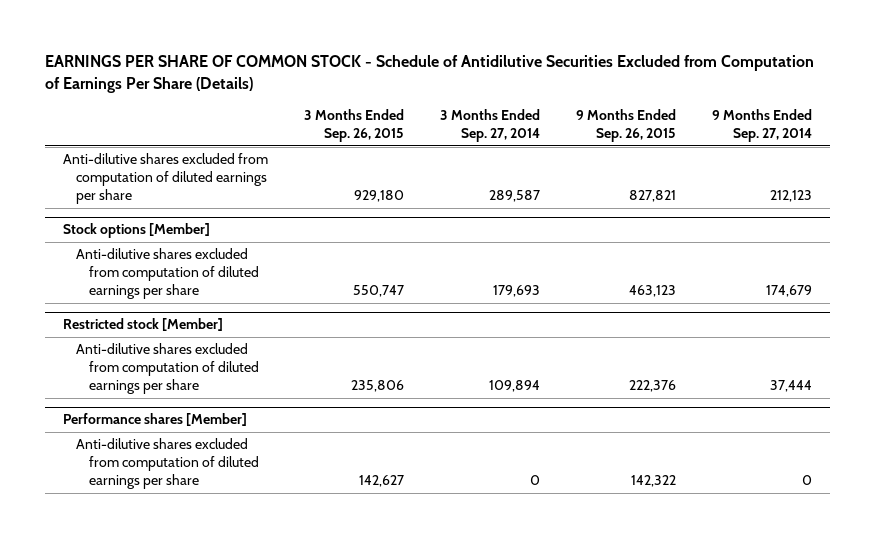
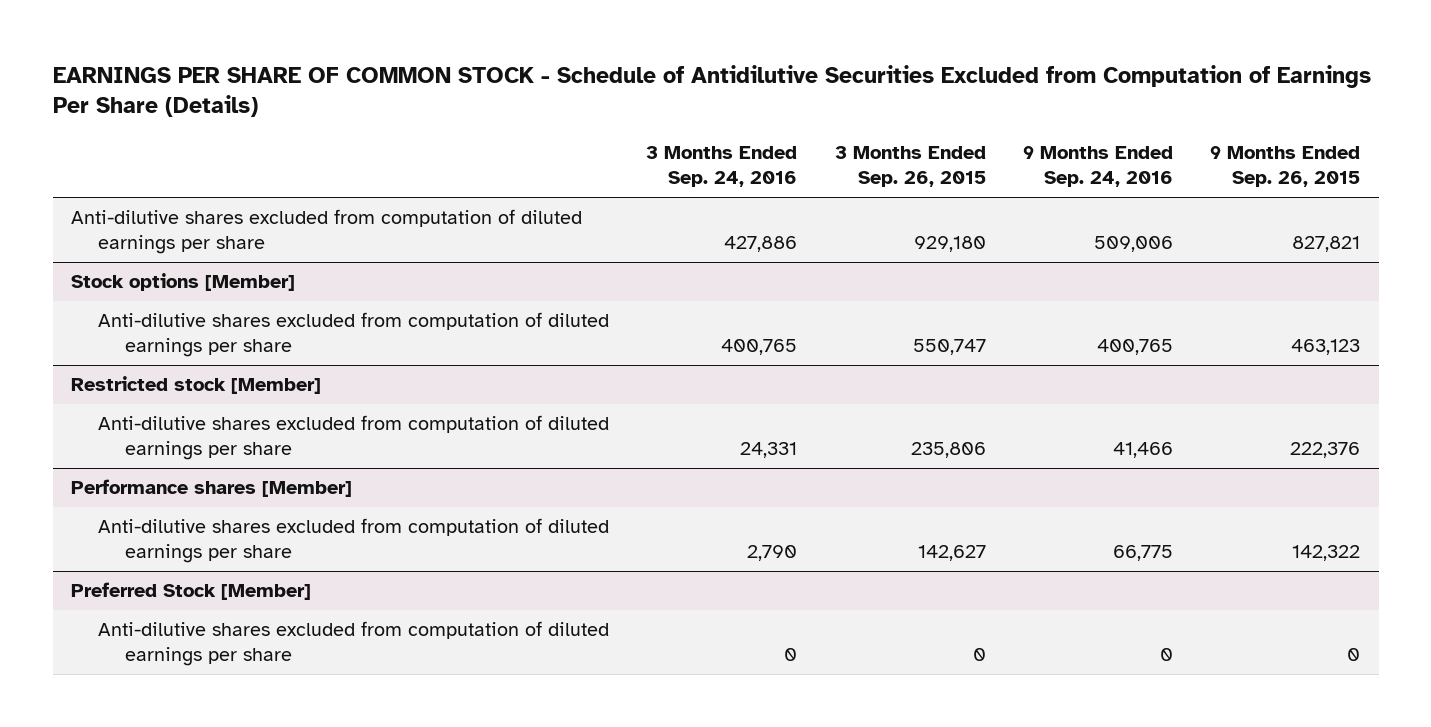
[440,109,541,143] 3 Months Ended Sep. 27, 2014 -> none
[712,109,813,143] 9 Months Ended Sep. 27, 2014 -> none
none -> [646,145,798,188] 3 Months Ended Sep. 24, 2016
none -> [1022,145,1173,188] 9 Months Ended Sep. 24, 2016
none -> [71,582,312,601] Preferred Stock [Member]
none -> [98,621,610,667] Anti-dilutive shares excluded from computation of diluted earnings per share

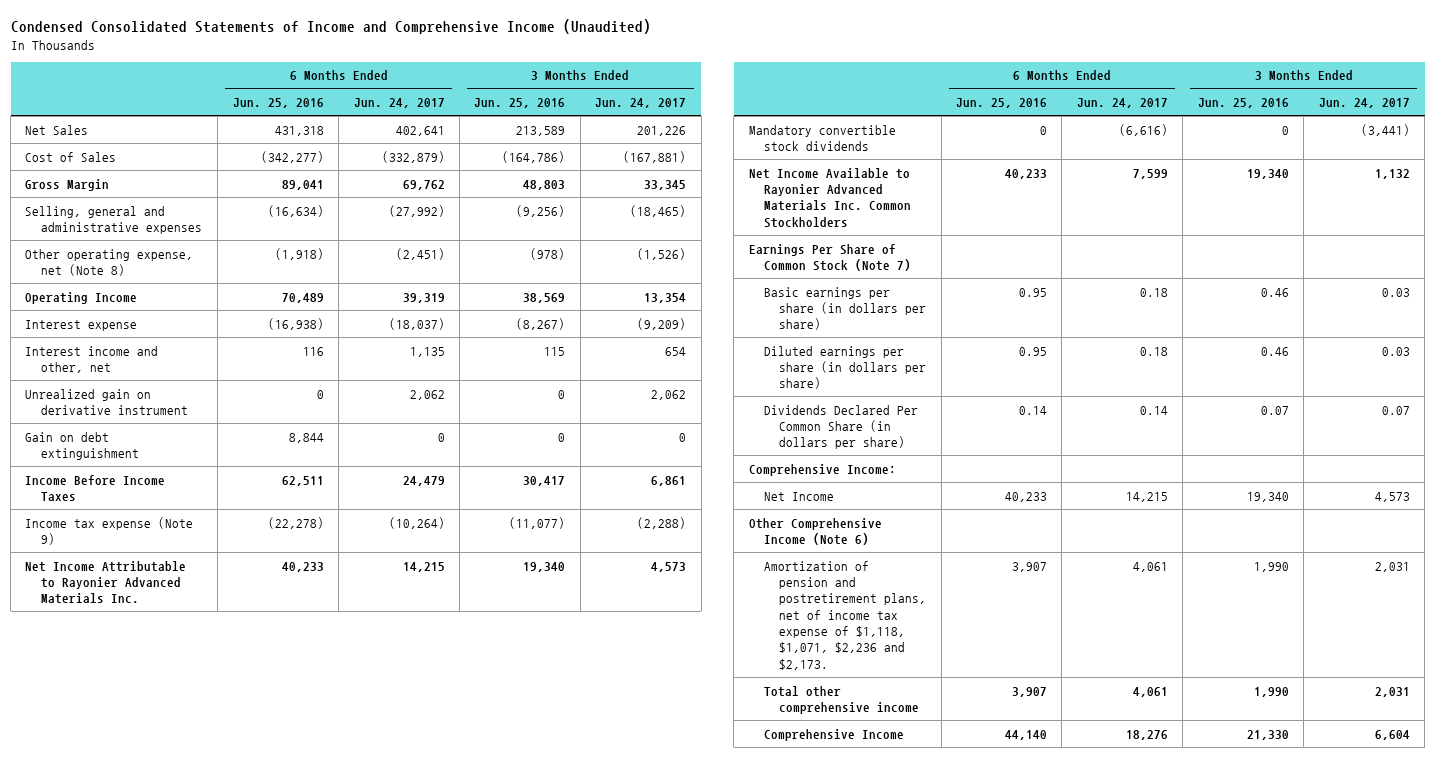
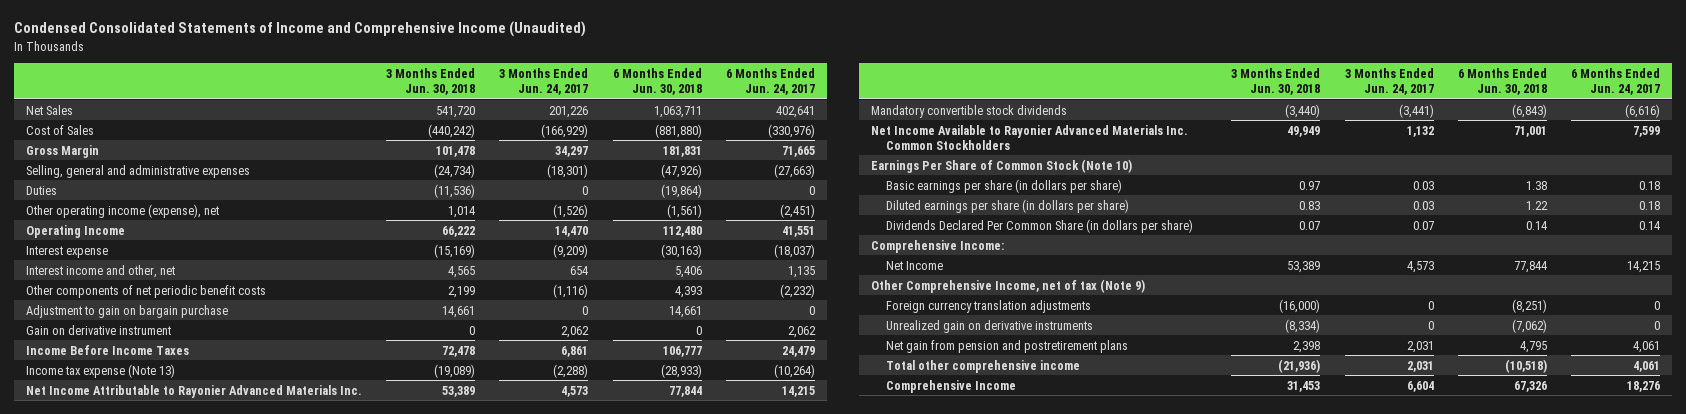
[232,97,324,108] Jun. 25, 2016 -> none
[474,97,566,108] Jun. 25, 2016 -> none
none -> [386,68,476,95] 3 Months Ended Jun. 30, 2018
none -> [612,68,702,95] 6 Months Ended Jun. 30, 2018
[381,150,445,163] (332,879) -> [767,123,815,138] (330,976)
[623,150,687,163] (167,881) -> [541,123,589,138] (166,929)
[402,179,445,190] 69,762 -> [781,145,815,157] 71,665
[644,179,687,190] 33,345 -> [555,145,589,157] 34,297
[388,204,445,217] (27,992) -> [773,163,815,178] (27,663)
[630,204,687,217] (18,465) -> [547,163,589,178] (18,301)
none -> [25,185,57,195] Duties
[25,248,194,276] Other operating expense, net (Note 8) -> [25,203,219,218] Other operating income (expense), net
[402,292,445,303] 39,319 -> [781,225,815,237] 41,551
[644,292,687,303] 13,354 -> [555,225,589,237] 14,470
[25,431,139,460] Gain on debt extinguishment -> none
none -> [25,284,266,298] Other components of net periodic benefit costs
none -> [25,304,228,318] Adjustment to gain on bargain purchase
[25,388,188,415] Unrealized gain on derivative instrument -> [25,324,171,335] Gain on derivative instrument
[25,516,194,545] Income tax expense (Note 9) -> [25,363,175,378] Income tax expense (Note 13)
[748,243,911,271] Earnings Per Share of Common Stock (Note 7) -> [871,158,1133,173] Earnings Per Share of Common Stock (Note 10)
[748,517,882,545] Other Comprehensive Income (Note 6) -> [871,278,1146,293] Other Comprehensive Income, net of tax (Note 9)
none -> [886,299,1092,313] Foreign currency translation adjustments
none -> [886,319,1094,333] Unrealized gain on derivative instruments
[763,560,927,670] Amortization of pension and postretirement plans, net of income tax expense of $1,118, $1,071, $2,236 and $2,173. -> [886,339,1129,353] Net gain from pension and postretirement plans

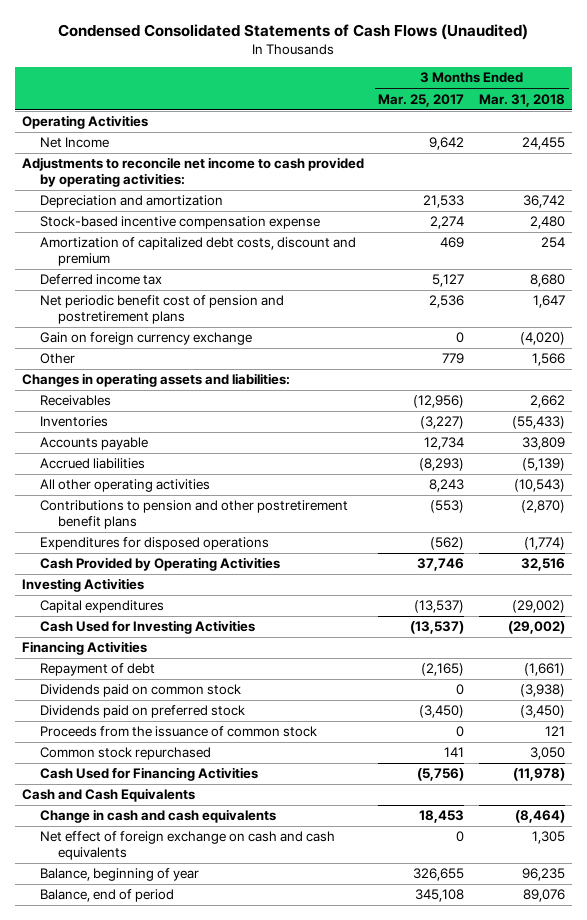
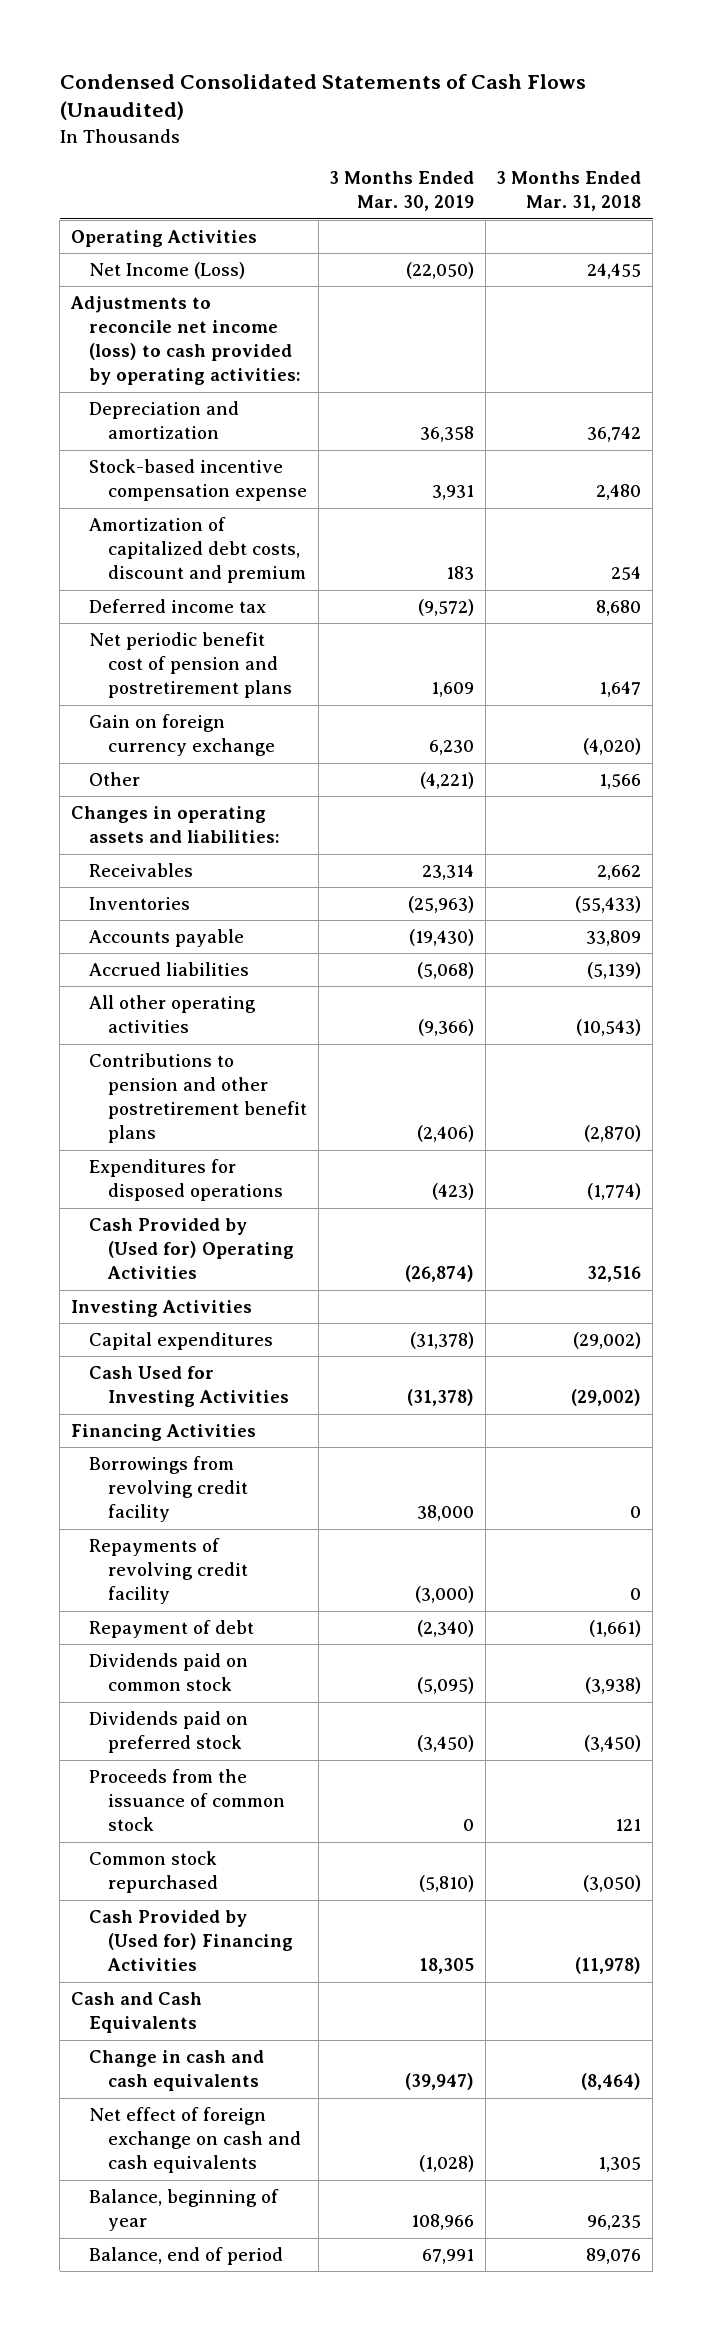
[378,93,465,107] Mar. 25, 2017 -> none
none -> [329,171,475,212] 3 Months Ended Mar. 30, 2019
[40,137,110,149] Net Income -> [89,262,246,280] Net Income (Loss)
[22,157,365,187] Adjustments to reconcile net income to cash provided by operating activities: -> [69,296,302,386] Adjustments to reconcile net income (loss) to cash provided by operating activities:
[40,557,281,572] Cash Provided by Operating Activities -> [89,1218,294,1280] Cash Provided by (Used for) Operating Activities
none -> [89,1456,248,1523] Borrowings from revolving credit facility
none -> [89,1538,248,1605] Repayments of revolving credit facility
[529,747,565,761] 3,050 -> [583,1875,642,1893] (3,050)
[40,767,259,782] Cash Used for Financing Activities -> [89,1910,293,1972] Cash Provided by (Used for) Financing Activities

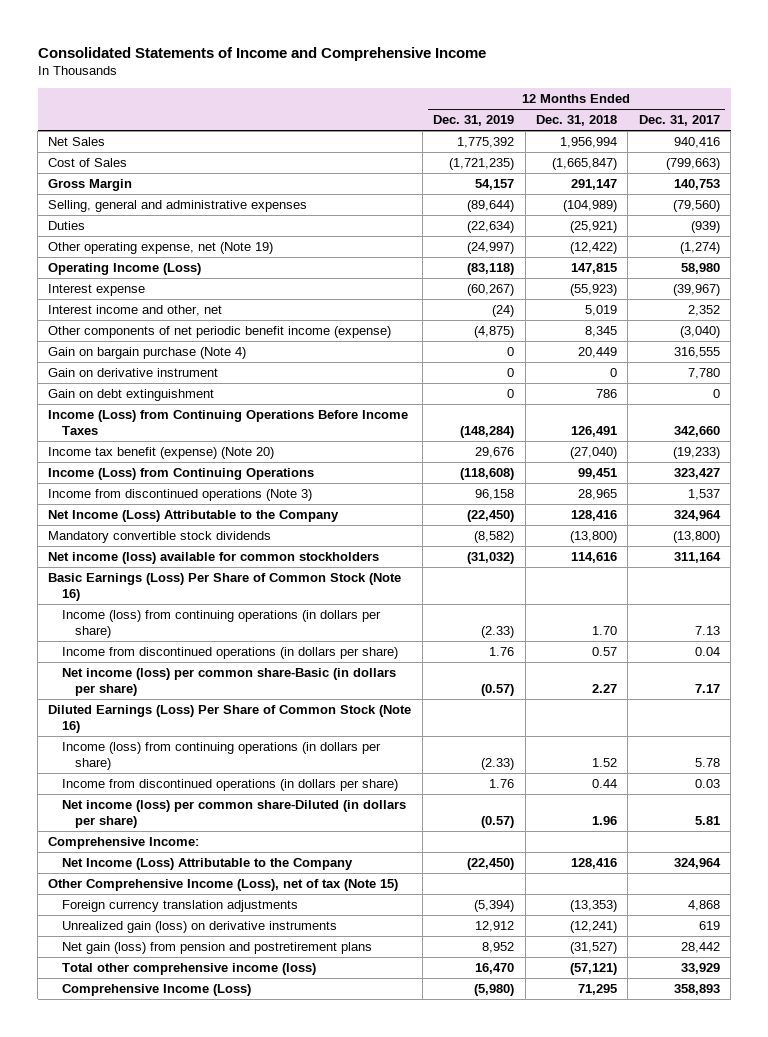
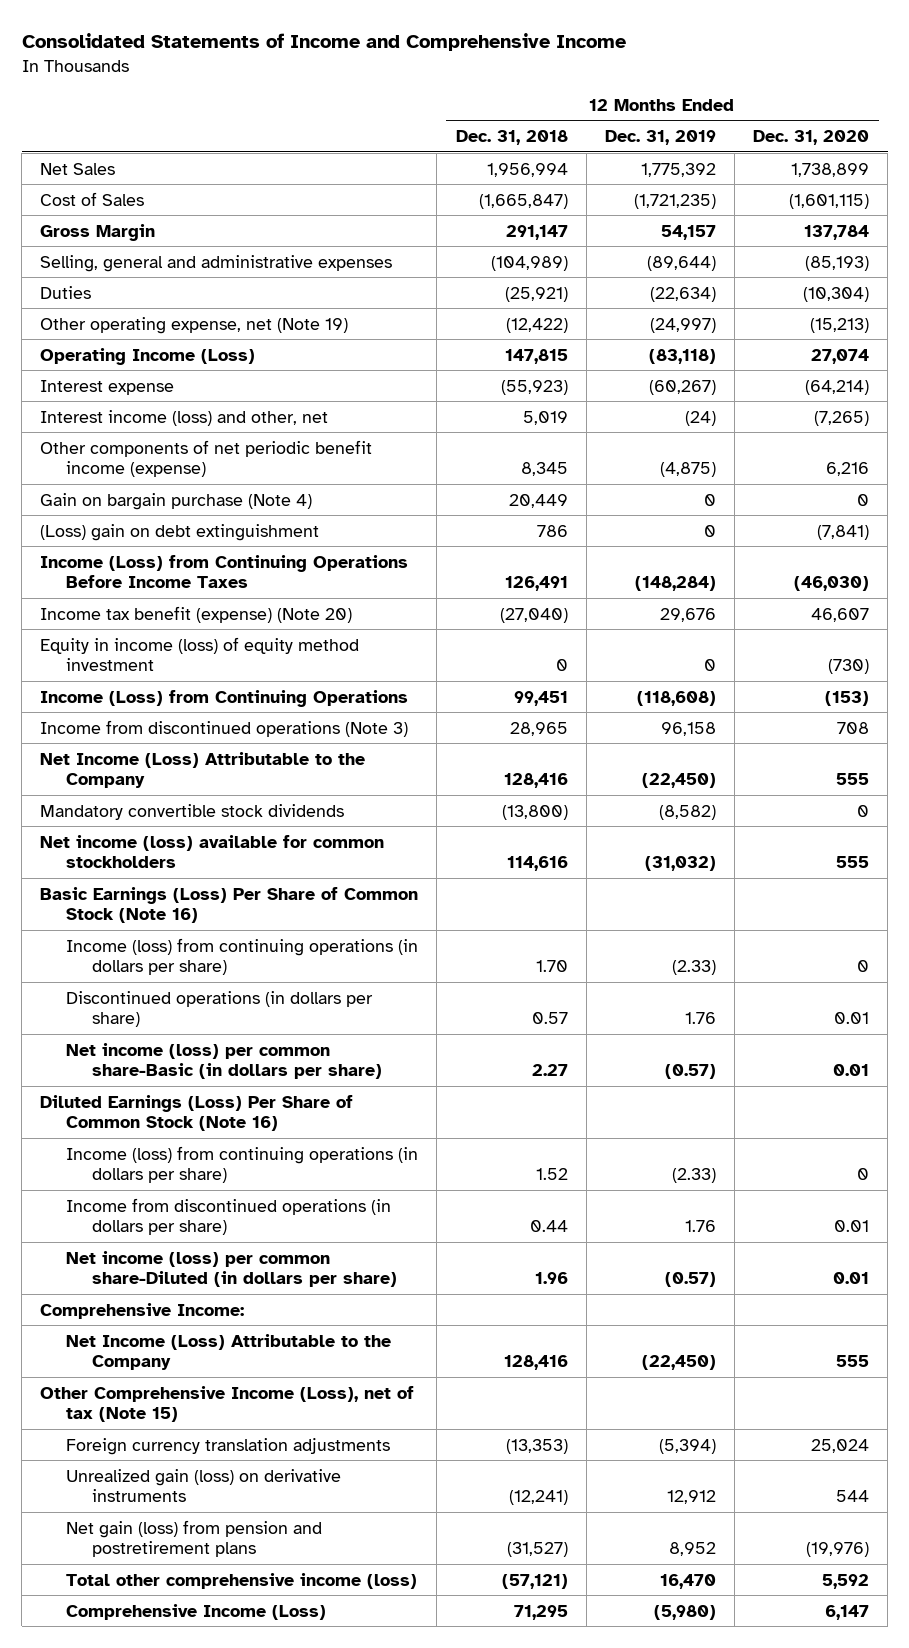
[638,115,720,127] Dec. 31, 2017 -> none
none -> [753,129,870,145] Dec. 31, 2020
[48,304,223,316] Interest income and other, net -> [40,409,329,426] Interest income (loss) and other, net
[48,367,219,377] Gain on derivative instrument -> none
[48,388,215,401] Gain on debt extinguishment -> [40,523,320,541] (Loss) gain on debt extinguishment
none -> [40,636,360,672] Equity in income (loss) of equity method investment
[61,646,398,659] Income from discontinued operations (in dollars per share) -> [66,990,374,1028] Discontinued operations (in dollars per share)

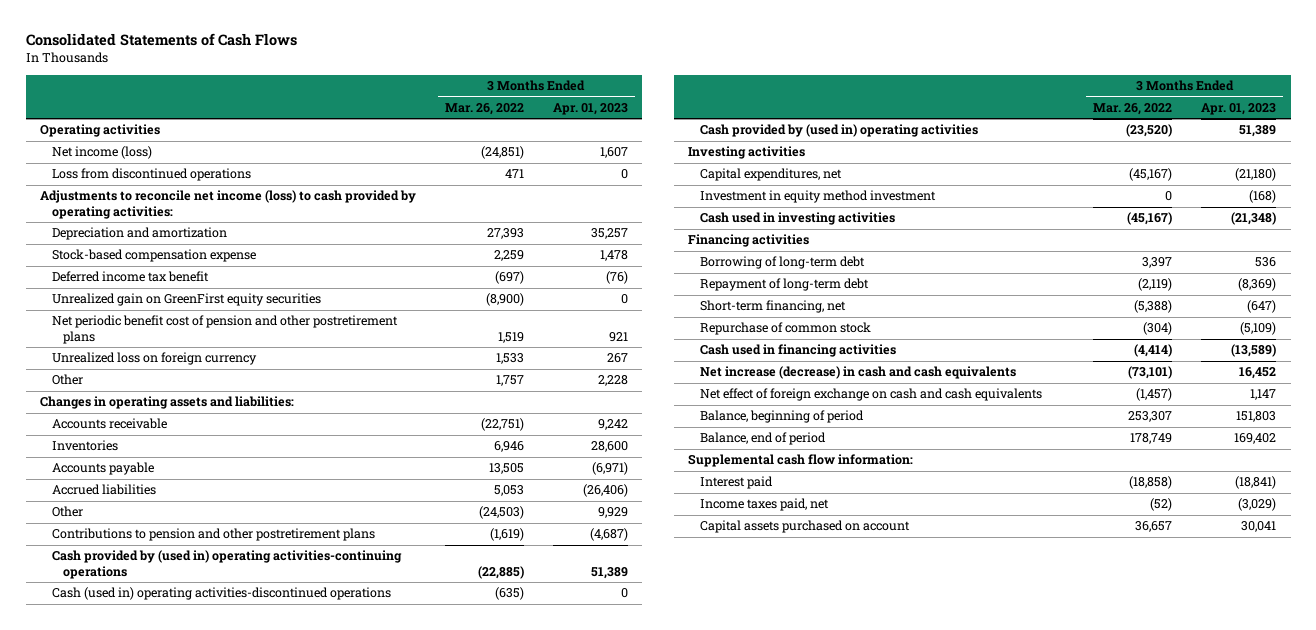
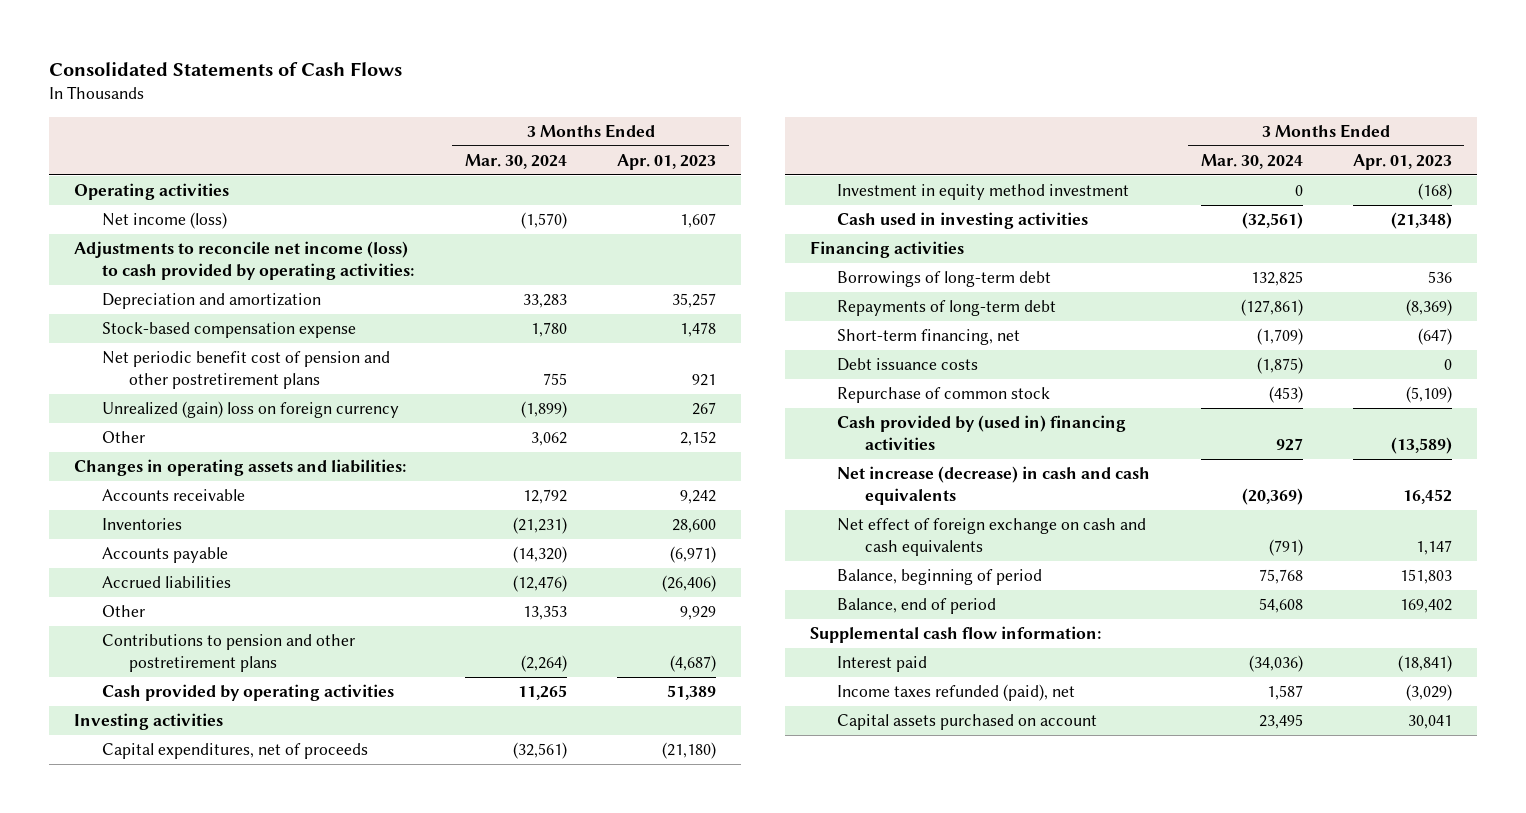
[444,102,524,115] Mar. 26, 2022 -> none
none -> [465,153,568,169] Mar. 30, 2024
[51,168,251,182] Loss from discontinued operations -> none
[51,271,209,283] Deferred income tax benefit -> none
[51,293,321,307] Unrealized gain on GreenFirst equity securities -> none
[51,352,257,366] Unrealized loss on foreign currency -> [101,401,399,419] Unrealized (gain) loss on foreign currency
[597,375,628,387] 2,228 -> [680,431,717,447] 2,152
[51,550,402,579] Cash provided by (used in) operating activities-continuing operations -> none
[51,587,391,601] Cash (used in) operating activities-discontinued operations -> none
[700,124,979,138] Cash provided by (used in) operating activities -> [101,684,394,702] Cash provided by operating activities
[700,168,843,182] Capital expenditures, net -> [101,743,368,760] Capital expenditures, net of proceeds
[700,256,866,270] Borrowing of long-term debt -> [837,271,1052,288] Borrowings of long-term debt
[700,278,870,292] Repayment of long-term debt -> [837,300,1057,317] Repayments of long-term debt
none -> [837,358,979,372] Debt issuance costs
[700,344,897,358] Cash used in financing activities -> [837,415,1127,450] Cash provided by (used in) financing activities
[700,498,830,512] Income taxes paid, net -> [837,684,1076,702] Income taxes refunded (paid), net

